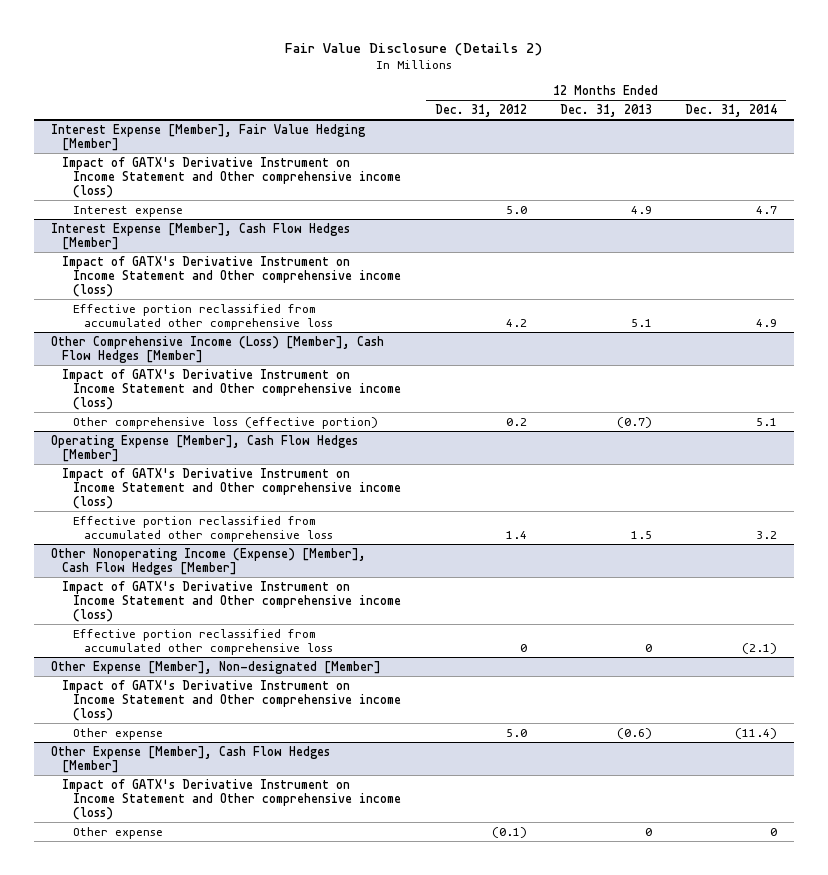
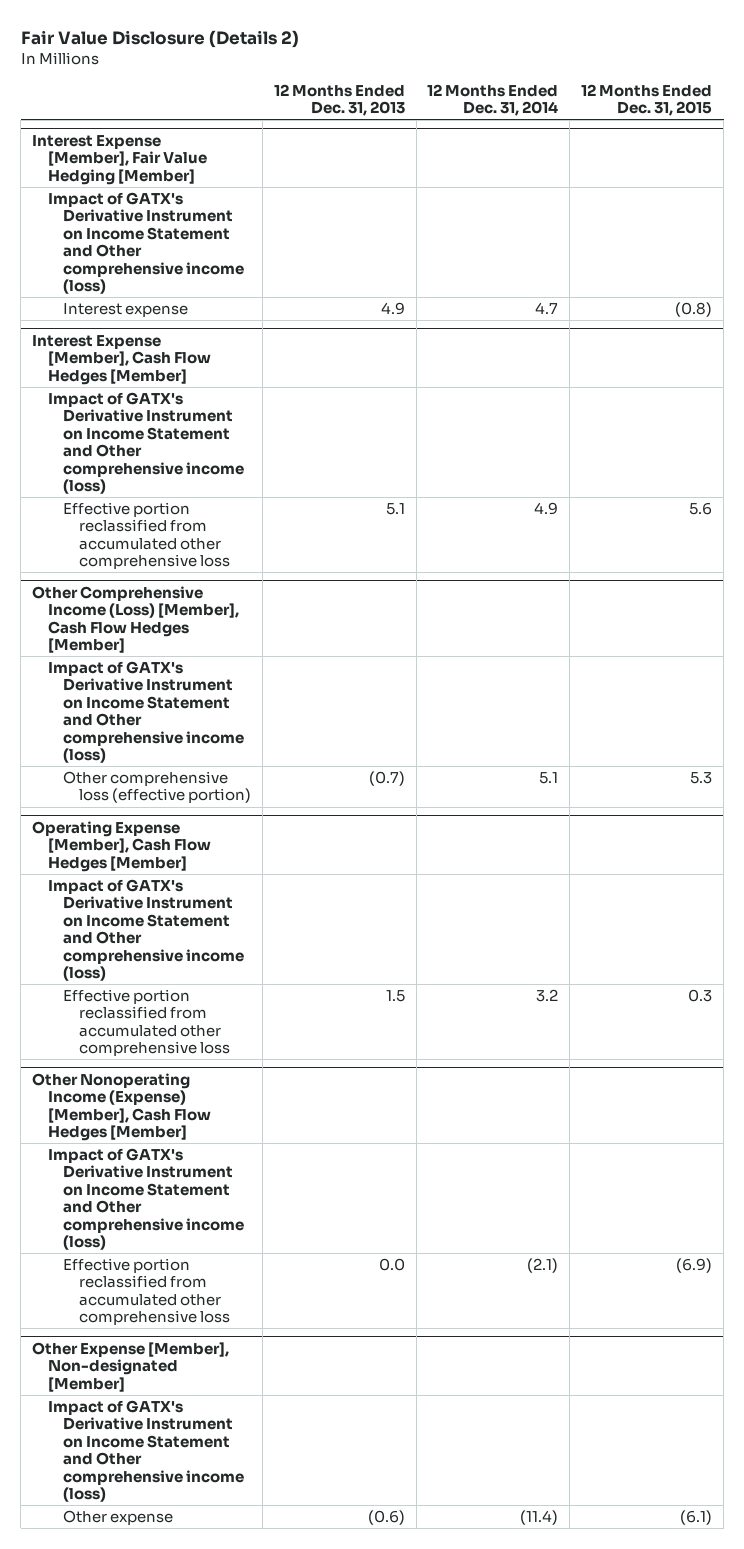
[434,104,527,118] Dec. 31, 2012 -> none
none -> [581,83,713,117] 12 Months Ended Dec. 31, 2015
[644,643,652,652] 0 -> [378,1258,405,1272] 0.0
[50,745,330,773] Other Expense [Member], Cash Flow Hedges [Member] -> none
[61,778,402,821] Impact of GATX's Derivative Instrument on Income Statement and Other comprehensive income (loss) -> none
[73,826,164,839] Other expense -> none

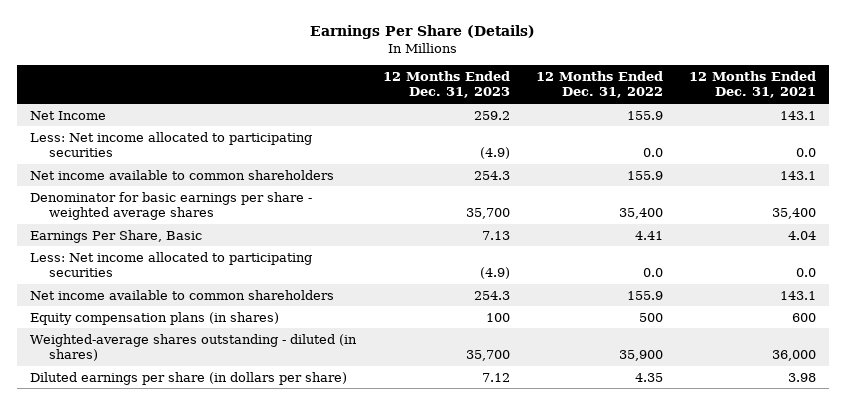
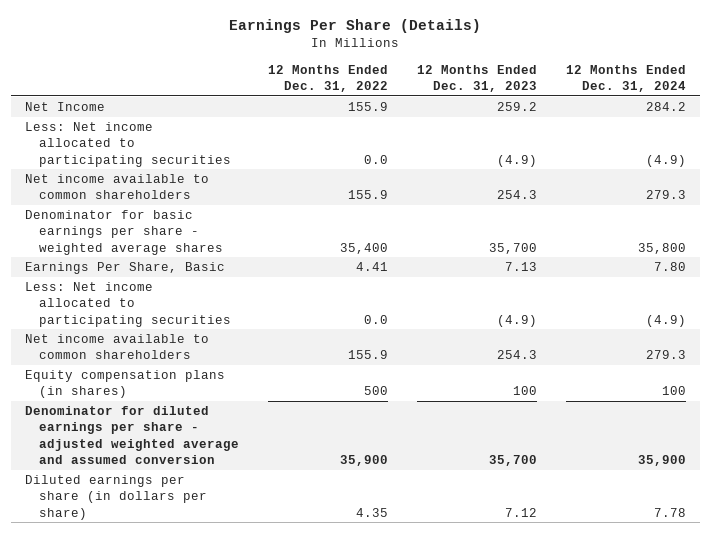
[689,71,817,99] 12 Months Ended Dec. 31, 2021 -> none
none -> [565,64,686,93] 12 Months Ended Dec. 31, 2024
[30,333,358,362] Weighted-average shares outstanding - diluted (in shares) -> [25,406,239,464] Denominator for diluted earnings per share - adjusted weighted average and assumed conversion

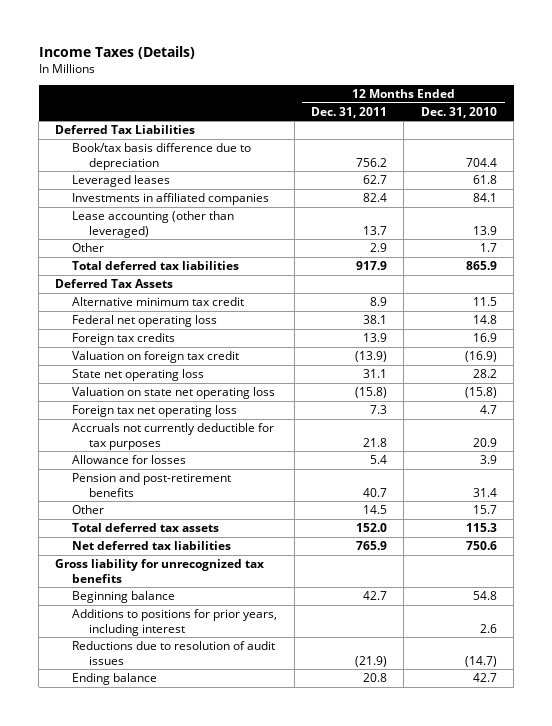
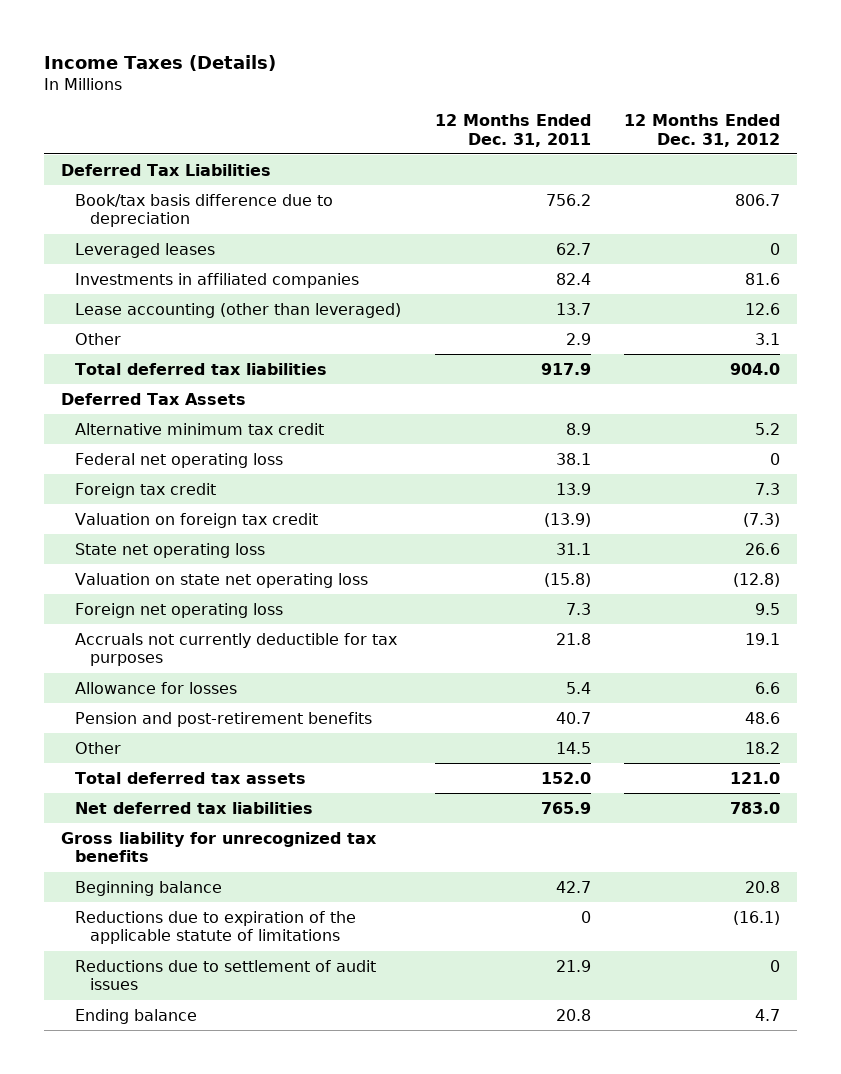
[420,106,497,118] Dec. 31, 2010 -> none
none -> [624,113,781,147] 12 Months Ended Dec. 31, 2012
[72,332,176,345] Foreign tax credits -> [75,482,217,498] Foreign tax credit
[72,404,238,417] Foreign tax net operating loss -> [75,602,284,618] Foreign net operating loss
[72,608,278,636] Additions to positions for prior years, including interest -> none
none -> [75,910,357,945] Reductions due to expiration of the applicable statute of limitations
[72,640,276,665] Reductions due to resolution of audit issues -> [75,959,377,991] Reductions due to settlement of audit issues
[354,655,387,667] (21.9) -> [555,959,591,972] 21.9

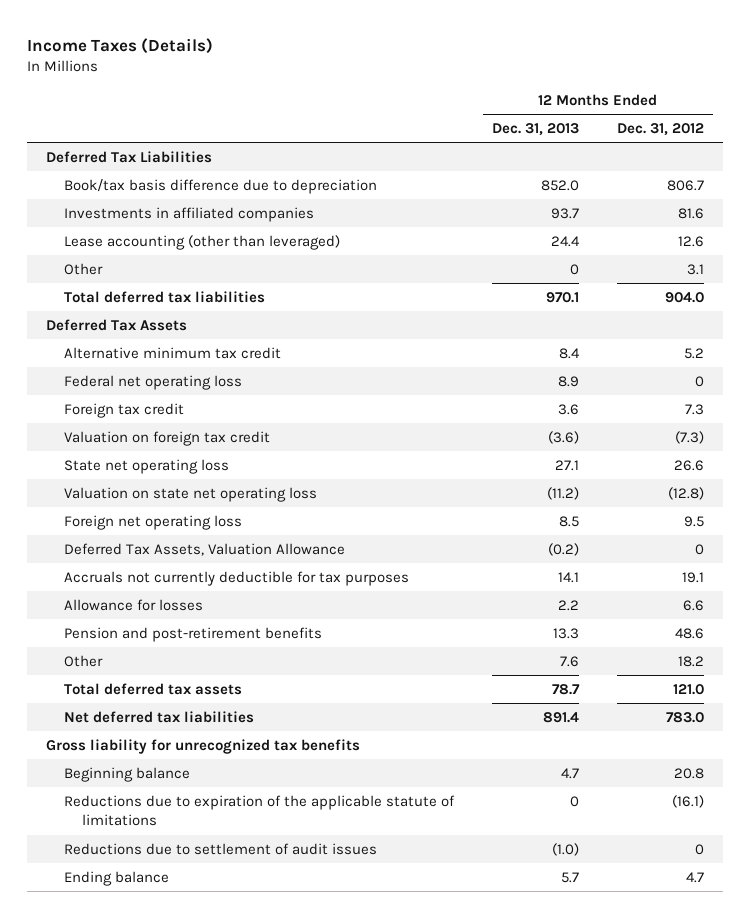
[434,113,591,147] 12 Months Ended Dec. 31, 2011 -> none
none -> [492,122,580,136] Dec. 31, 2013
[75,242,216,258] Leveraged leases -> none
none -> [64,542,346,556] Deferred Tax Assets, Valuation Allowance

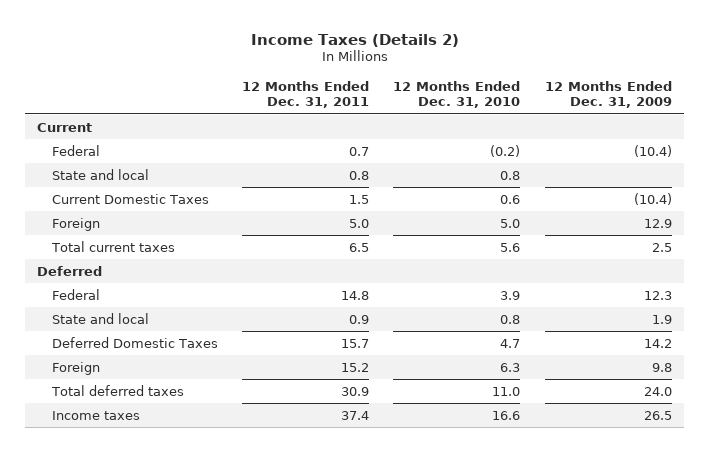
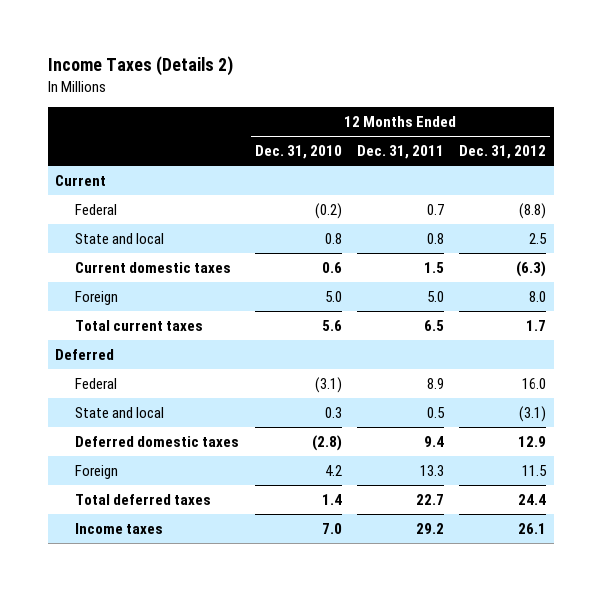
[544,80,672,109] 12 Months Ended Dec. 31, 2009 -> none
none -> [459,145,547,160] Dec. 31, 2012
[51,193,209,204] Current Domestic Taxes -> [75,262,232,274] Current domestic taxes
[340,290,369,300] 14.8 -> [426,378,444,390] 8.9
[500,290,521,300] 3.9 -> [314,377,342,394] (3.1)
[348,314,369,324] 0.9 -> [426,407,445,419] 0.5
[500,314,521,324] 0.8 -> [324,407,342,419] 0.3
[51,336,218,348] Deferred Domestic Taxes -> [75,436,240,448] Deferred domestic taxes
[340,338,369,348] 15.7 -> [423,436,444,448] 9.4
[500,338,521,348] 4.7 -> [311,435,342,452] (2.8)
[340,362,369,372] 15.2 -> [419,465,444,477] 13.3
[500,362,521,372] 6.3 -> [324,465,342,477] 4.2
[340,386,369,396] 30.9 -> [415,494,444,506] 22.7
[492,386,521,396] 11.0 -> [321,494,342,506] 1.4
[340,410,369,420] 37.4 -> [415,523,444,535] 29.2
[492,410,521,420] 16.6 -> [321,523,342,535] 7.0

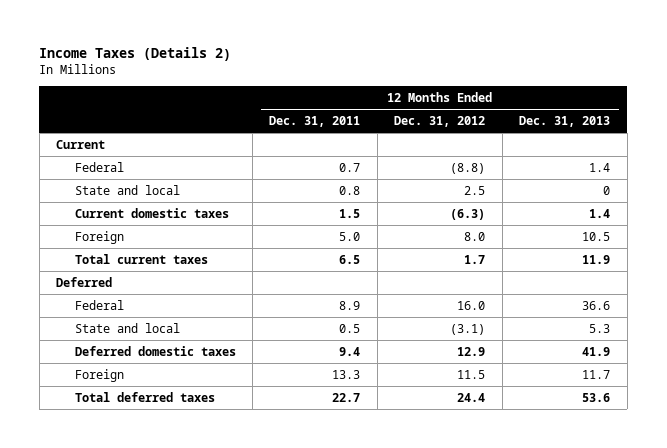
[254,145,342,160] Dec. 31, 2010 -> none
none -> [519,116,611,128] Dec. 31, 2013
[75,523,164,535] Income taxes -> none

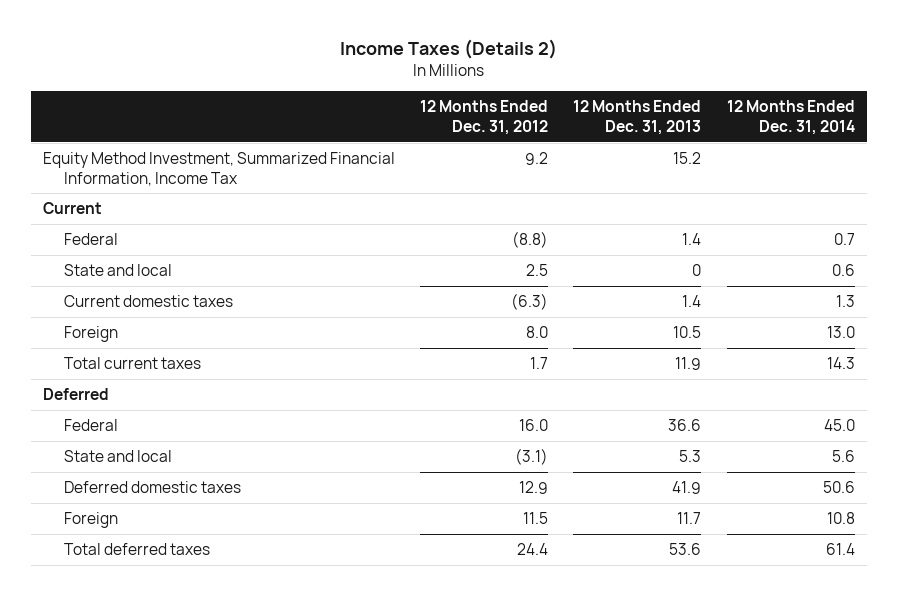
[269,116,361,128] Dec. 31, 2011 -> none
none -> [726,100,855,136] 12 Months Ended Dec. 31, 2014
none -> [43,152,396,186] Equity Method Investment, Summarized Financial Information, Income Tax

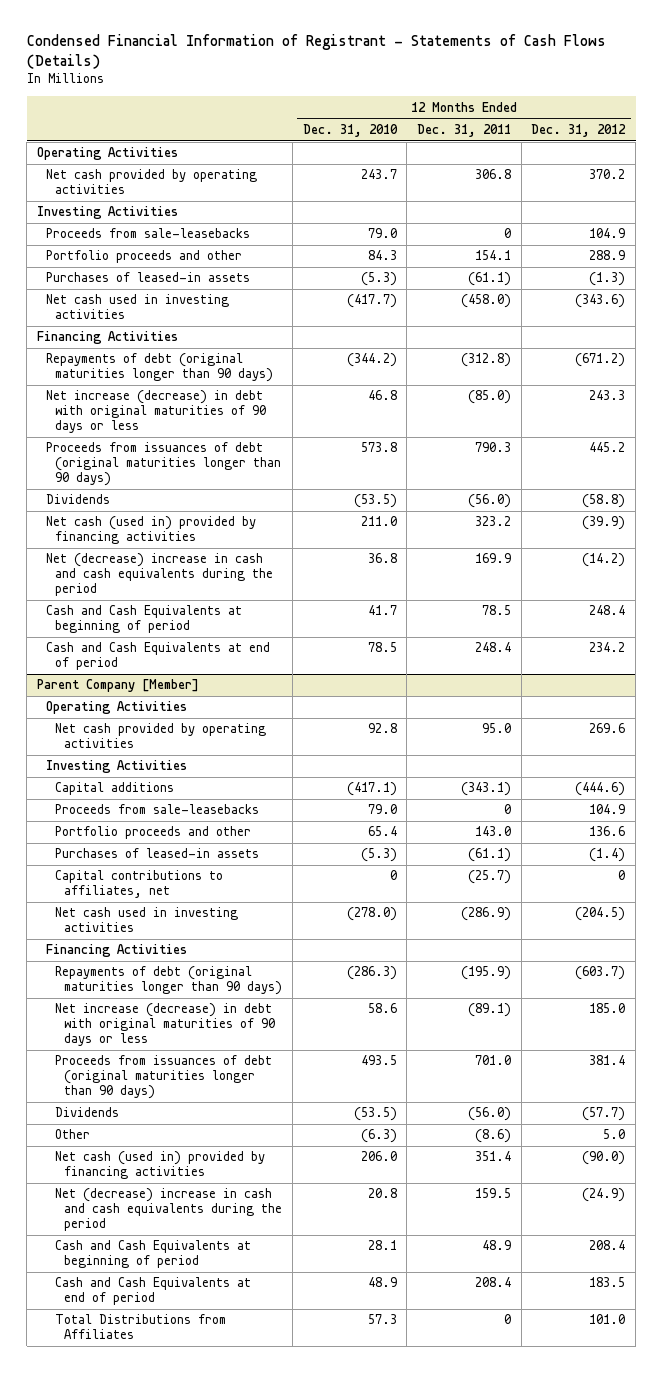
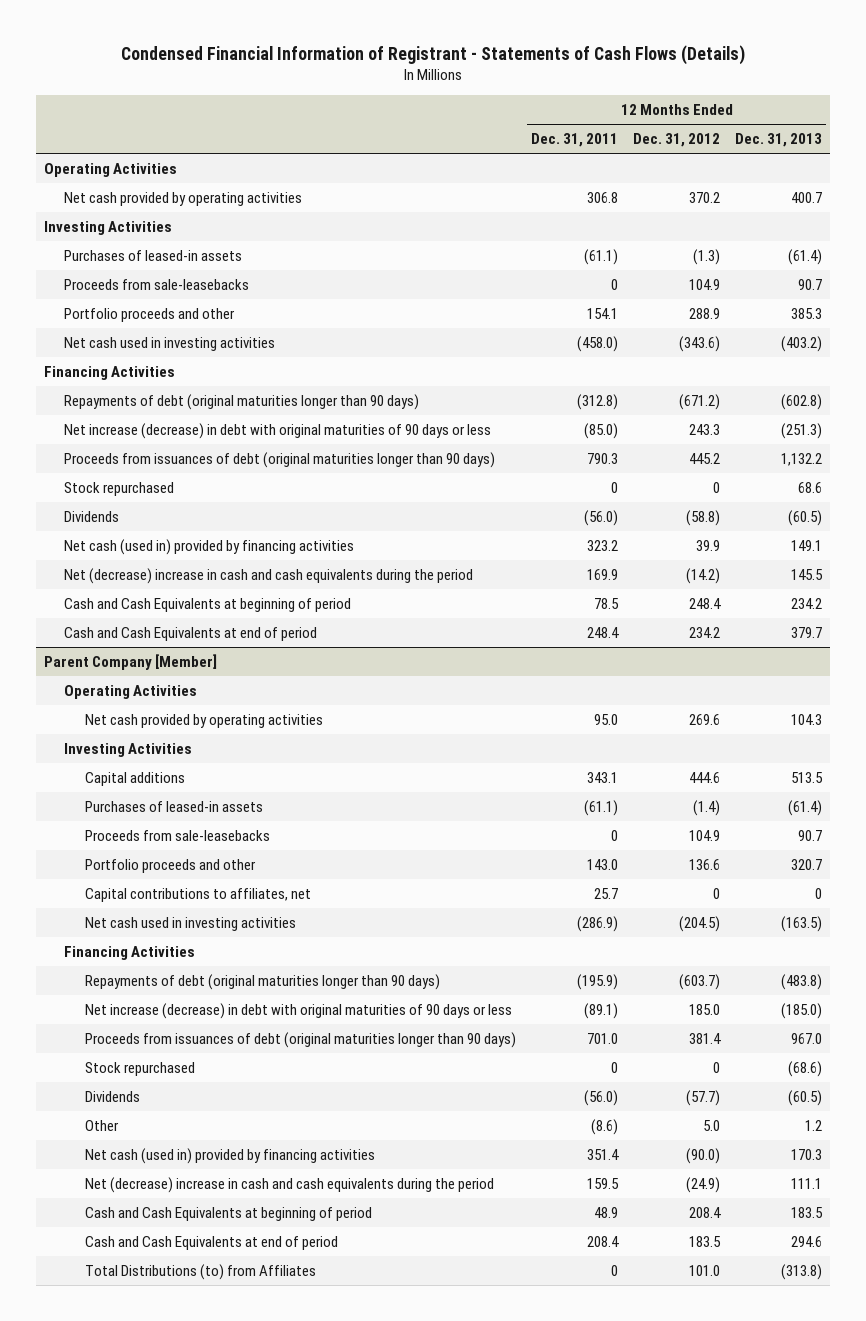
[302,123,398,137] Dec. 31, 2010 -> none
none -> [735,133,823,148] Dec. 31, 2013
[45,272,250,283] Purchases of leased-in assets -> [64,249,243,261] Purchases of leased-in assets
none -> [64,481,175,496] Stock repurchased
[582,516,626,531] (39.9) -> [696,539,721,551] 39.9
[461,782,512,797] (343.1) -> [586,771,618,783] 343.1
[575,782,626,797] (444.6) -> [689,771,721,783] 444.6
[55,848,260,859] Purchases of leased-in assets -> [84,800,263,812] Purchases of leased-in assets
[468,870,512,885] (25.7) -> [593,887,618,899] 25.7
none -> [84,1061,195,1076] Stock repurchased
[55,1314,227,1340] Total Distributions from Affiliates -> [84,1263,316,1280] Total Distributions (to) from Affiliates

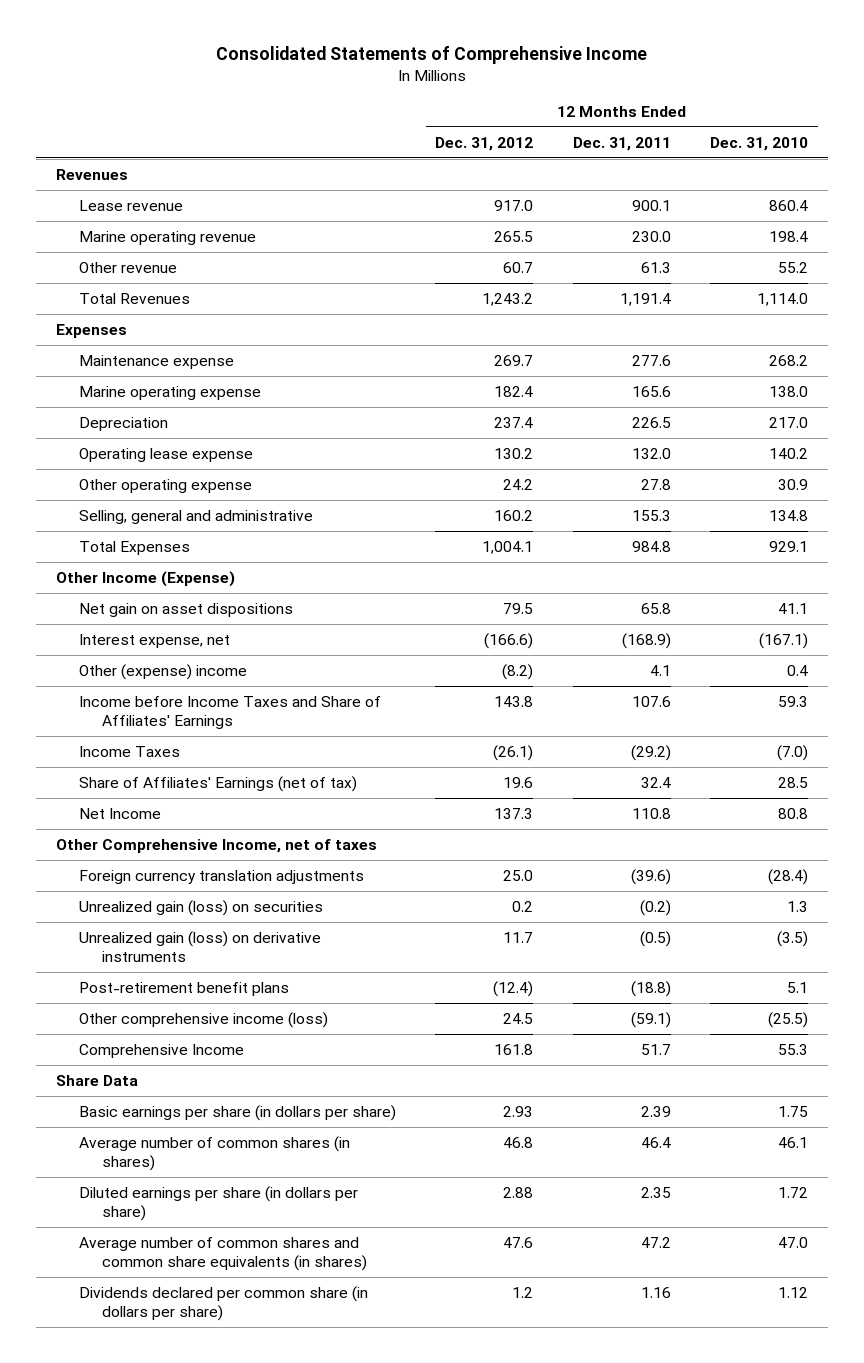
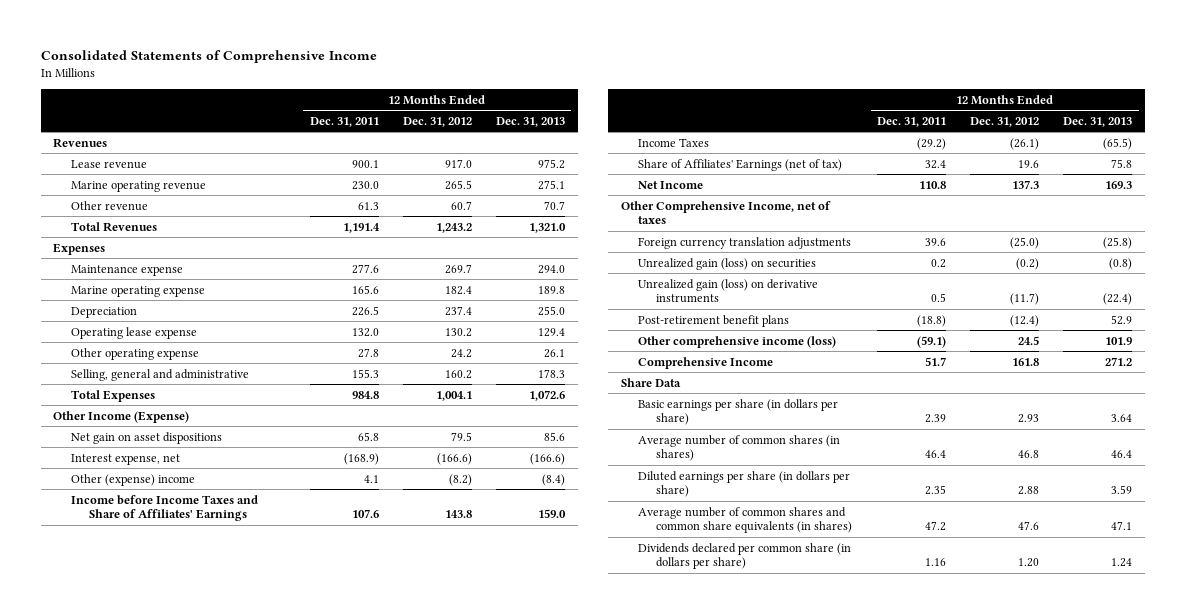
[710,136,809,151] Dec. 31, 2010 -> none
none -> [496,116,566,127] Dec. 31, 2013
[503,869,534,881] 25.0 -> [1010,236,1040,249] (25.0)
[630,868,671,885] (39.6) -> [924,237,946,246] 39.6
[512,900,534,912] 0.2 -> [1016,257,1040,270] (0.2)
[639,899,671,916] (0.2) -> [930,258,946,268] 0.2
[503,931,534,943] 11.7 -> [1010,293,1040,306] (11.7)
[639,930,671,947] (0.5) -> [930,293,946,303] 0.5
[512,1286,534,1298] 1.2 -> [1018,558,1040,568] 1.20

